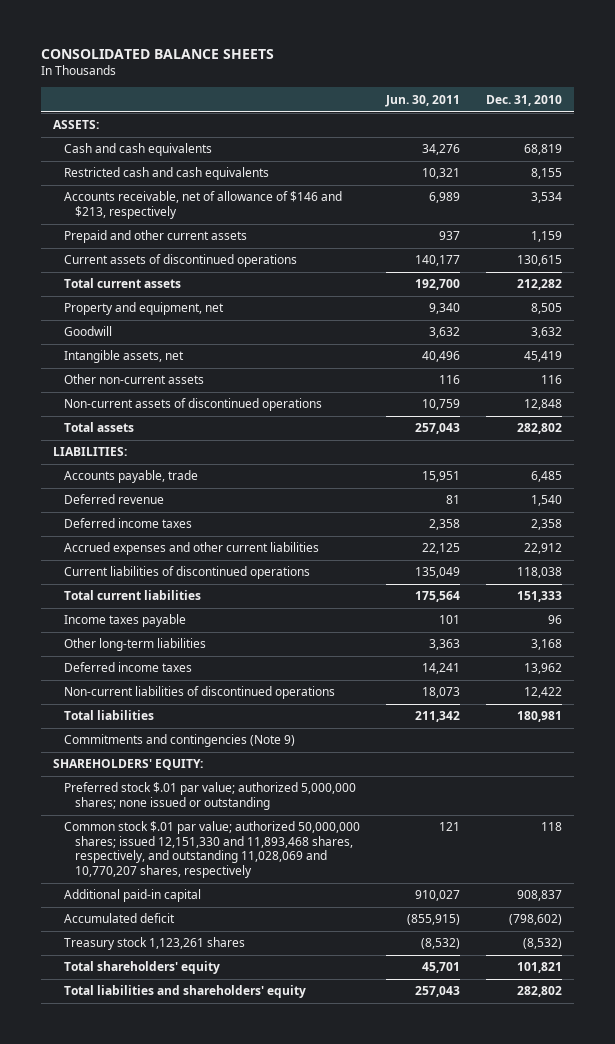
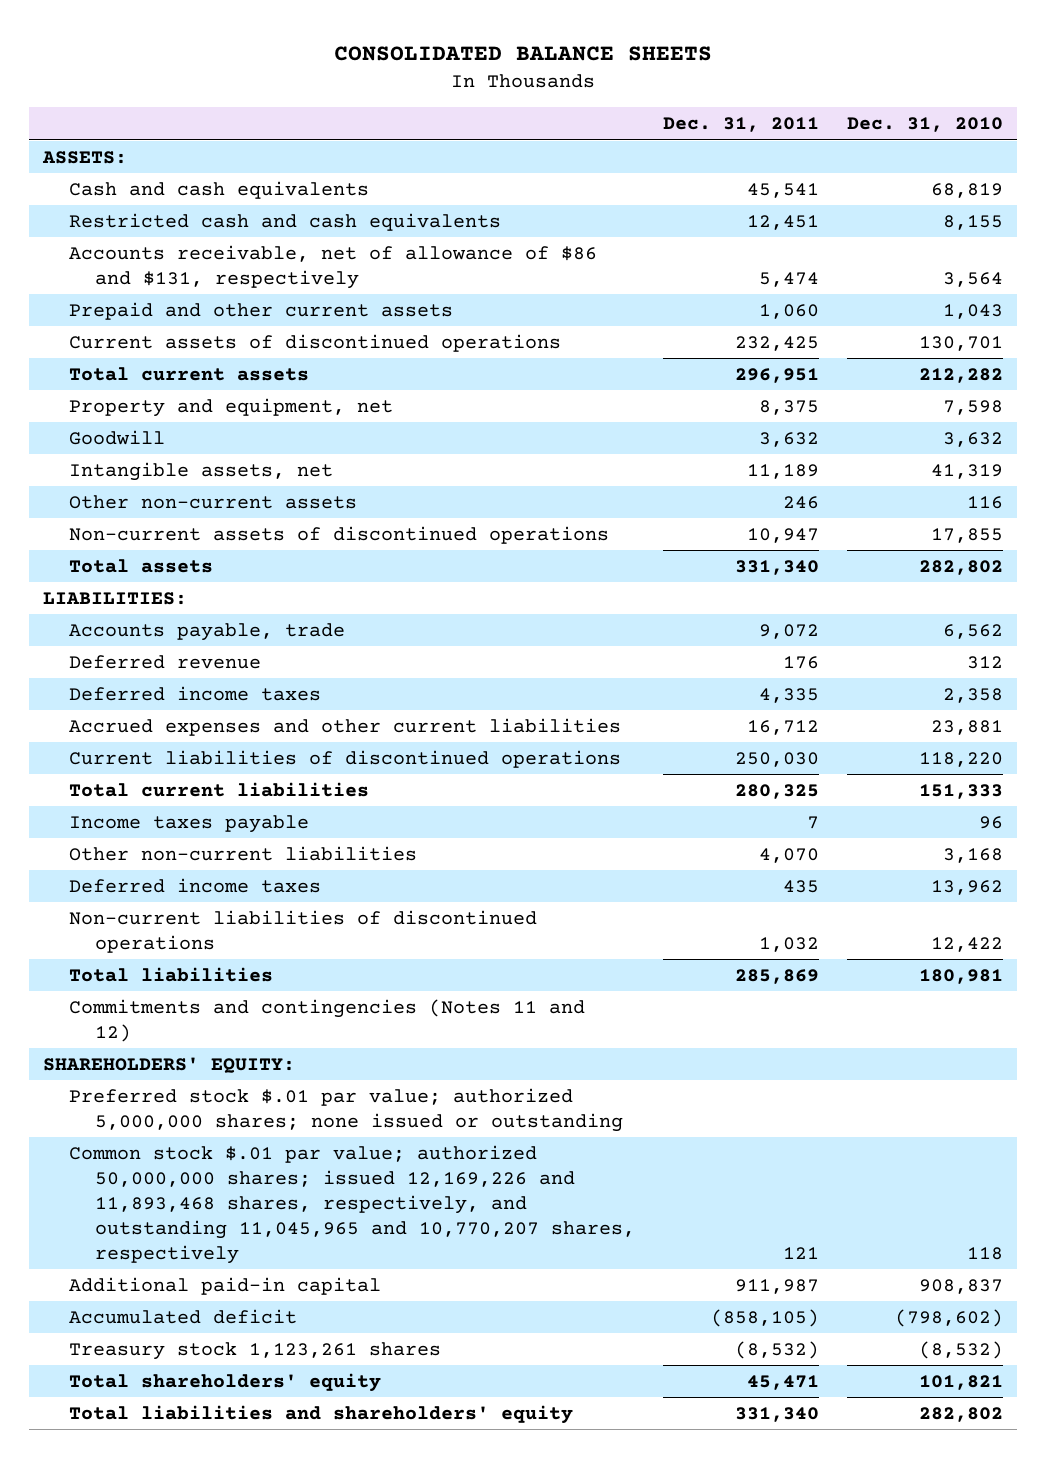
[384,94,460,107] Jun. 30, 2011 -> none
none -> [663,117,820,133] Dec. 31, 2011
[64,191,343,219] Accounts receivable, net of allowance of $146 and $213, respectively -> [68,244,597,289] Accounts receivable, net of allowance of $86 and $131, respectively
[530,192,562,204] 3,534 -> [943,271,1004,287] 3,564
[530,231,562,243] 1,159 -> [943,303,1004,319] 1,043
[516,255,562,267] 130,615 -> [919,335,1004,351] 130,701
[530,303,562,315] 8,505 -> [943,399,1004,415] 7,598
[523,351,562,363] 45,419 -> [931,463,1004,479] 41,319
[523,399,562,411] 12,848 -> [931,527,1004,543] 17,855
[530,471,562,483] 6,485 -> [943,623,1004,639] 6,562
[530,495,562,507] 1,540 -> [967,655,1004,669] 312
[523,543,562,555] 22,912 -> [931,719,1004,735] 23,881
[516,567,562,579] 118,038 -> [919,751,1004,767] 118,220
[64,638,207,652] Other long-term liabilities -> [68,845,417,861] Other non-current liabilities
[64,734,296,748] Commitments and contingencies (Note 9) -> [68,998,585,1042] Commitments and contingencies (Notes 11 and 12)
[64,821,361,878] Common stock $.01 par value; authorized 50,000,000 shares; issued 12,151,330 and 11,893,468 shares, respectively, and outstanding 11,028,069 and 10,770,207 shares, respectively -> [68,1144,636,1264] Common stock $.01 par value; authorized 50,000,000 shares; issued 12,169,226 and 11,893,468 shares, respectively, and outstanding 11,045,965 and 10,770,207 shares, respectively

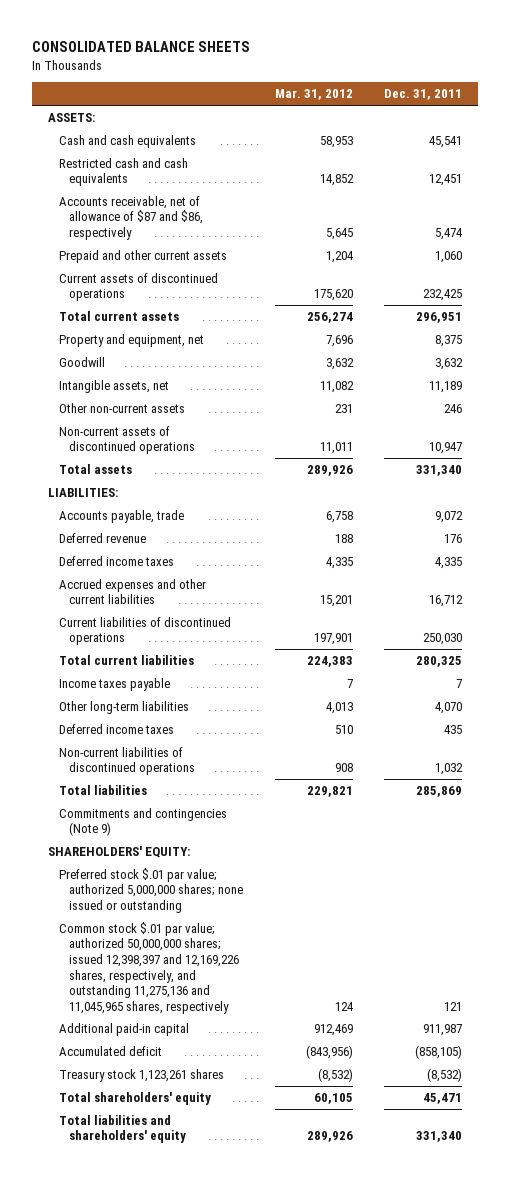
[847,117,1004,133] Dec. 31, 2010 -> none
none -> [274,89,353,101] Mar. 31, 2012
[68,244,597,289] Accounts receivable, net of allowance of $86 and $131, respectively -> [58,195,204,240] Accounts receivable, net of allowance of $87 and $86, respectively
[68,845,417,861] Other non-current liabilities -> [58,700,189,714] Other long-term liabilities
[68,998,585,1042] Commitments and contingencies (Notes 11 and 12) -> [58,807,227,837] Commitments and contingencies (Note 9)
[68,1144,636,1264] Common stock $.01 par value; authorized 50,000,000 shares; issued 12,169,226 and 11,893,468 shares, respectively, and outstanding 11,045,965 and 10,770,207 shares, respectively -> [58,921,240,1014] Common stock $.01 par value; authorized 50,000,000 shares; issued 12,398,397 and 12,169,226 shares, respectively, and outstanding 11,275,136 and 11,045,965 shares, respectively

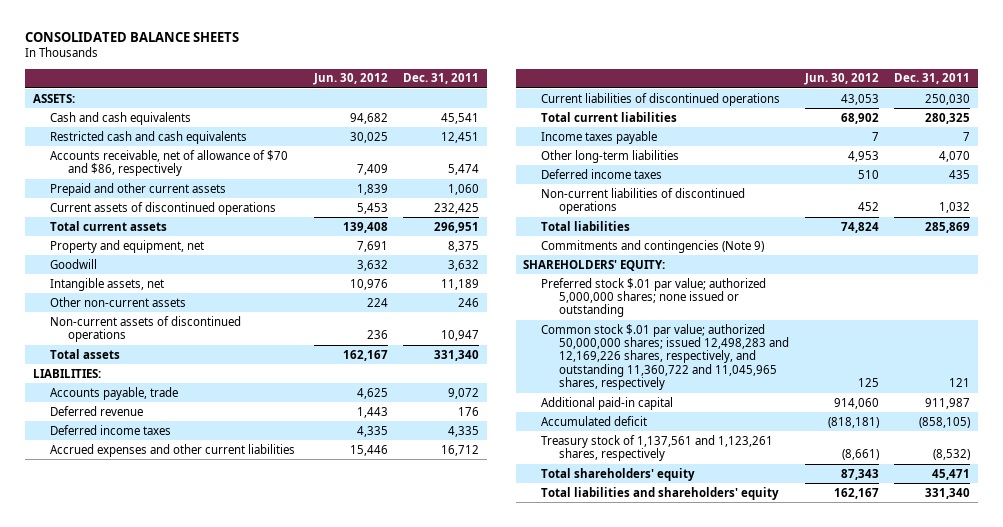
[274,89,353,101] Mar. 31, 2012 -> none
none -> [312,73,388,86] Jun. 30, 2012
[58,195,204,240] Accounts receivable, net of allowance of $87 and $86, respectively -> [50,149,289,177] Accounts receivable, net of allowance of $70 and $86, respectively
[58,921,240,1014] Common stock $.01 par value; authorized 50,000,000 shares; issued 12,398,397 and 12,169,226 shares, respectively, and outstanding 11,275,136 and 11,045,965 shares, respectively -> [541,323,789,391] Common stock $.01 par value; authorized 50,000,000 shares; issued 12,498,283 and 12,169,226 shares, respectively, and outstanding 11,360,722 and 11,045,965 shares, respectively
[58,1068,224,1082] Treasury stock 1,123,261 shares -> [541,434,774,462] Treasury stock of 1,137,561 and 1,123,261 shares, respectively

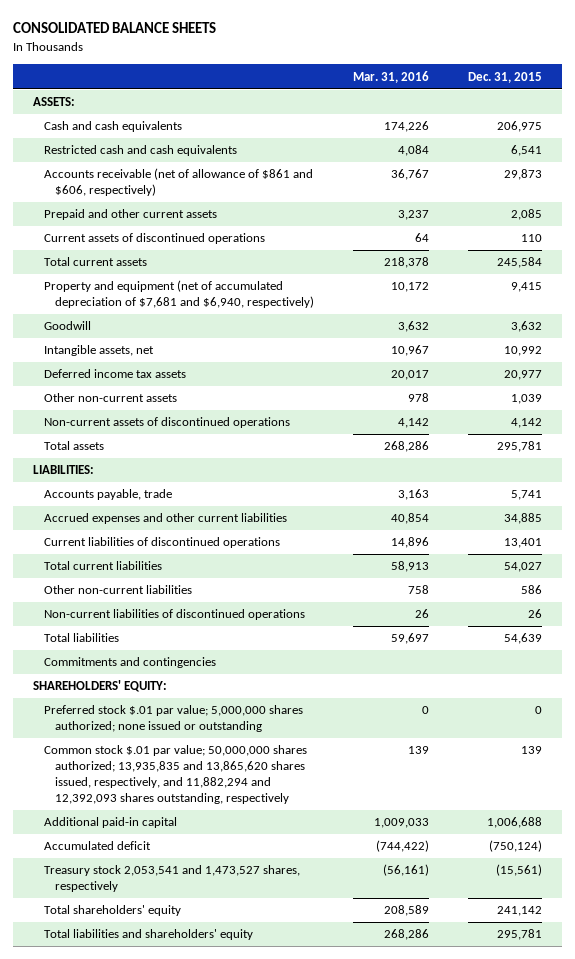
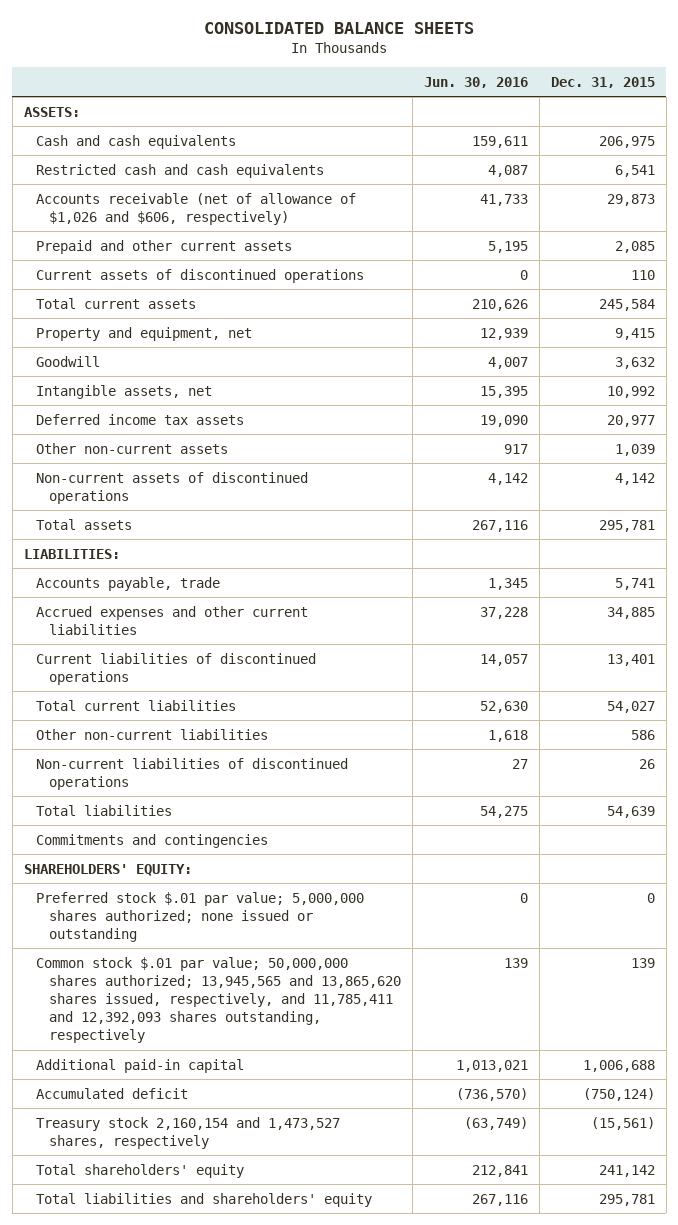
[353,70,430,83] Mar. 31, 2016 -> none
none -> [423,76,528,88] Jun. 30, 2016
[43,168,313,197] Accounts receivable (net of allowance of $861 and $606, respectively) -> [36,192,357,225] Accounts receivable (net of allowance of $1,026 and $606, respectively)
[43,280,314,309] Property and equipment (net of accumulated depreciation of $7,681 and $6,940, respectively) -> [36,326,253,341] Property and equipment, net
[43,745,307,805] Common stock $.01 par value; 50,000,000 shares authorized; 13,935,835 and 13,865,620 shares issued, respectively, and 11,882,294 and 12,392,093 shares outstanding, respectively -> [36,956,401,1044] Common stock $.01 par value; 50,000,000 shares authorized; 13,945,565 and 13,865,620 shares issued, respectively, and 11,785,411 and 12,392,093 shares outstanding, respectively
[43,865,300,893] Treasury stock 2,053,541 and 1,473,527 shares, respectively -> [36,1116,341,1149] Treasury stock 2,160,154 and 1,473,527 shares, respectively

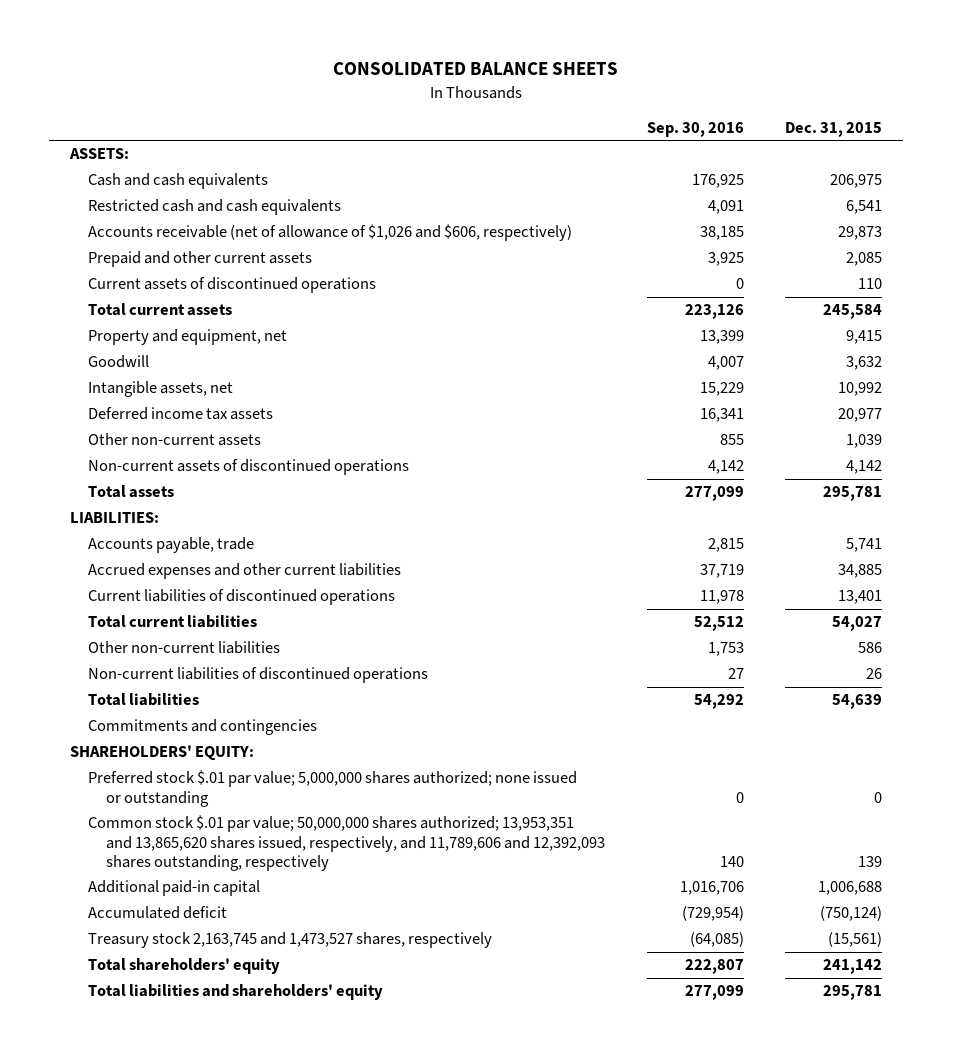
[423,76,528,88] Jun. 30, 2016 -> none
none -> [646,121,744,137] Sep. 30, 2016
[36,956,401,1044] Common stock $.01 par value; 50,000,000 shares authorized; 13,945,565 and 13,865,620 shares issued, respectively, and 11,785,411 and 12,392,093 shares outstanding, respectively -> [88,815,605,871] Common stock $.01 par value; 50,000,000 shares authorized; 13,953,351 and 13,865,620 shares issued, respectively, and 11,789,606 and 12,392,093 shares outstanding, respectively
[36,1116,341,1149] Treasury stock 2,160,154 and 1,473,527 shares, respectively -> [88,932,493,949] Treasury stock 2,163,745 and 1,473,527 shares, respectively

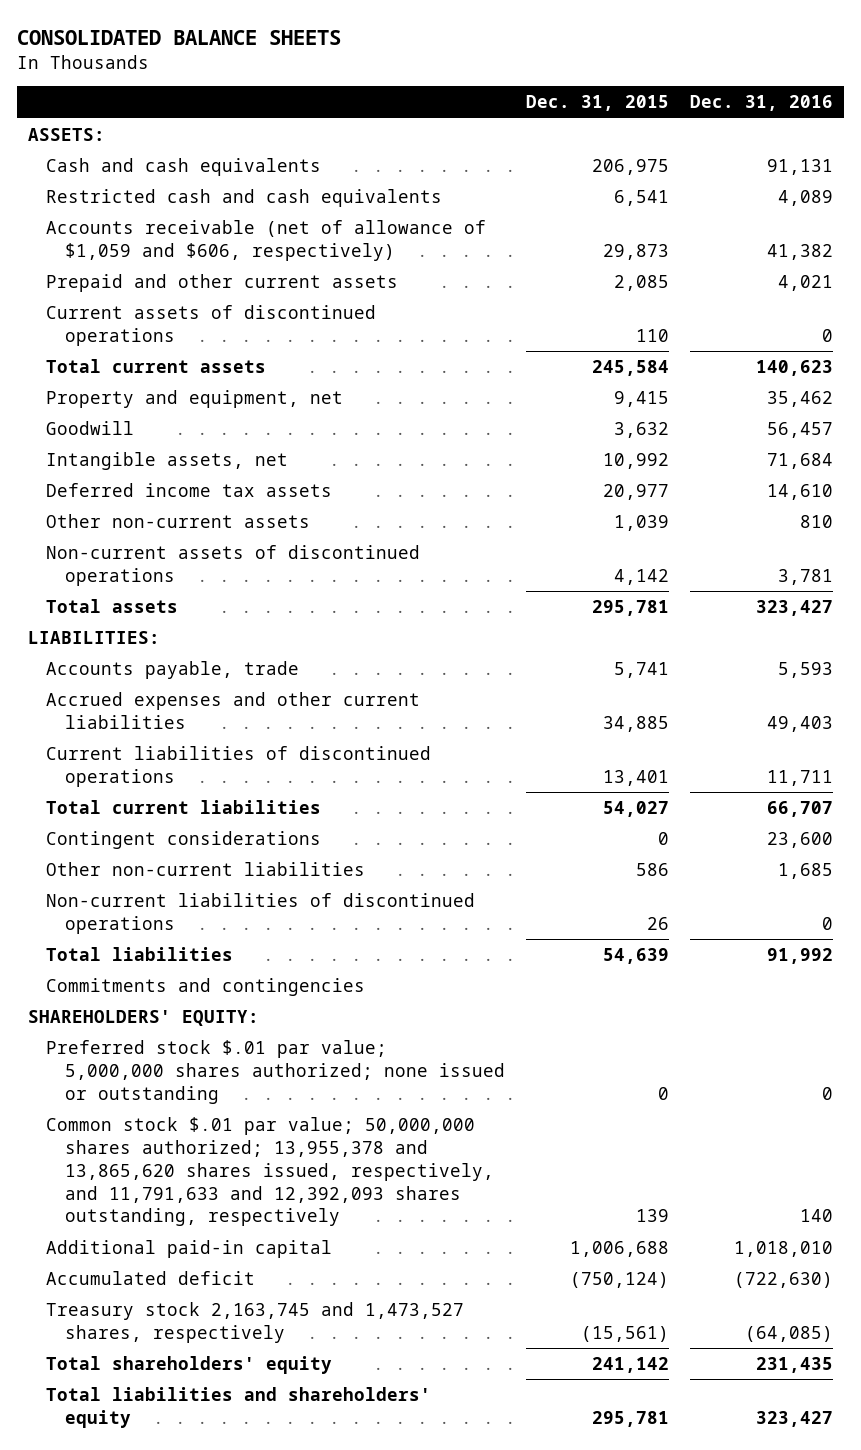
[646,121,744,137] Sep. 30, 2016 -> none
none -> [690,95,834,112] Dec. 31, 2016
[88,224,573,242] Accounts receivable (net of allowance of $1,026 and $606, respectively) -> [46,220,487,261] Accounts receivable (net of allowance of $1,059 and $606, respectively)
none -> [46,831,322,850] Contingent considerations
[88,815,605,871] Common stock $.01 par value; 50,000,000 shares authorized; 13,953,351 and 13,865,620 shares issued, respectively, and 11,789,606 and 12,392,093 shares outstanding, respectively -> [46,1117,494,1227] Common stock $.01 par value; 50,000,000 shares authorized; 13,955,378 and 13,865,620 shares issued, respectively, and 11,791,633 and 12,392,093 shares outstanding, respectively

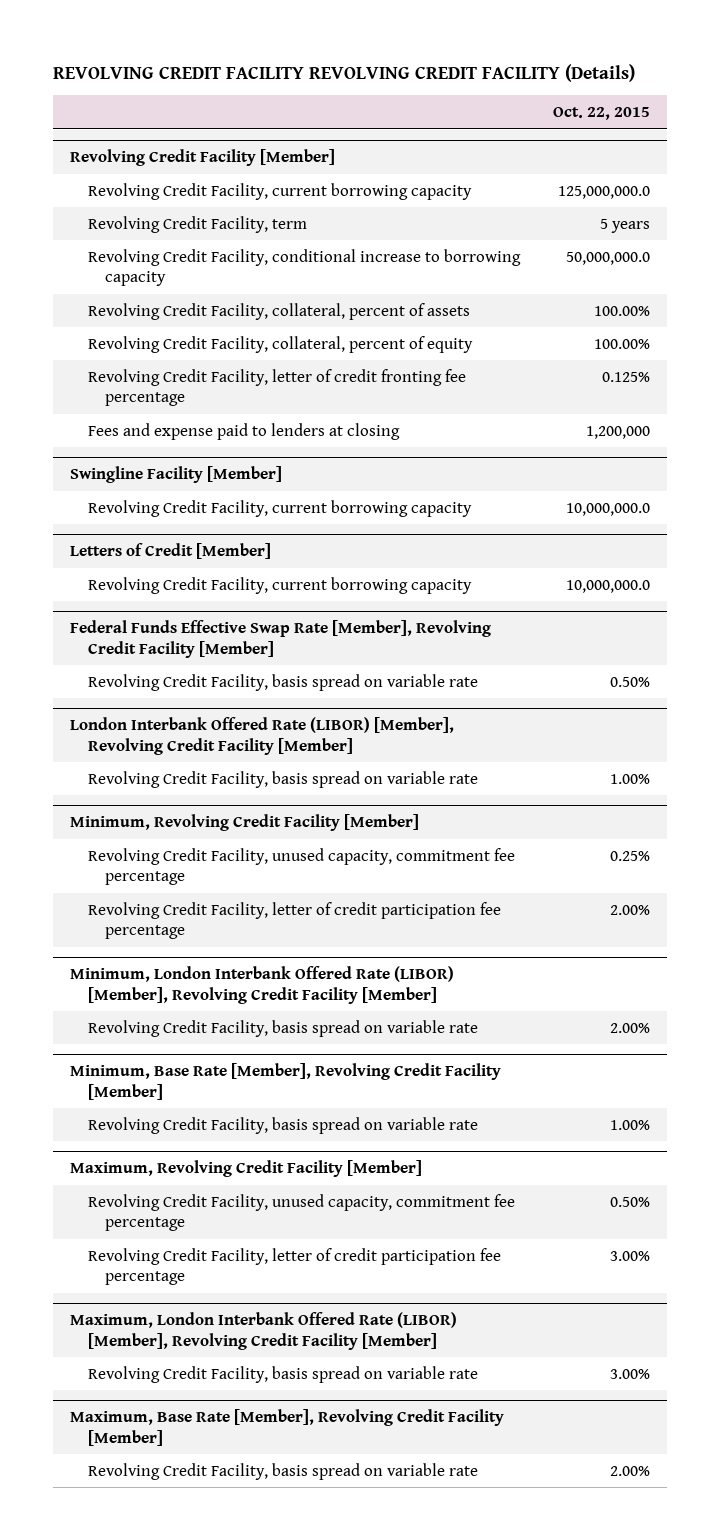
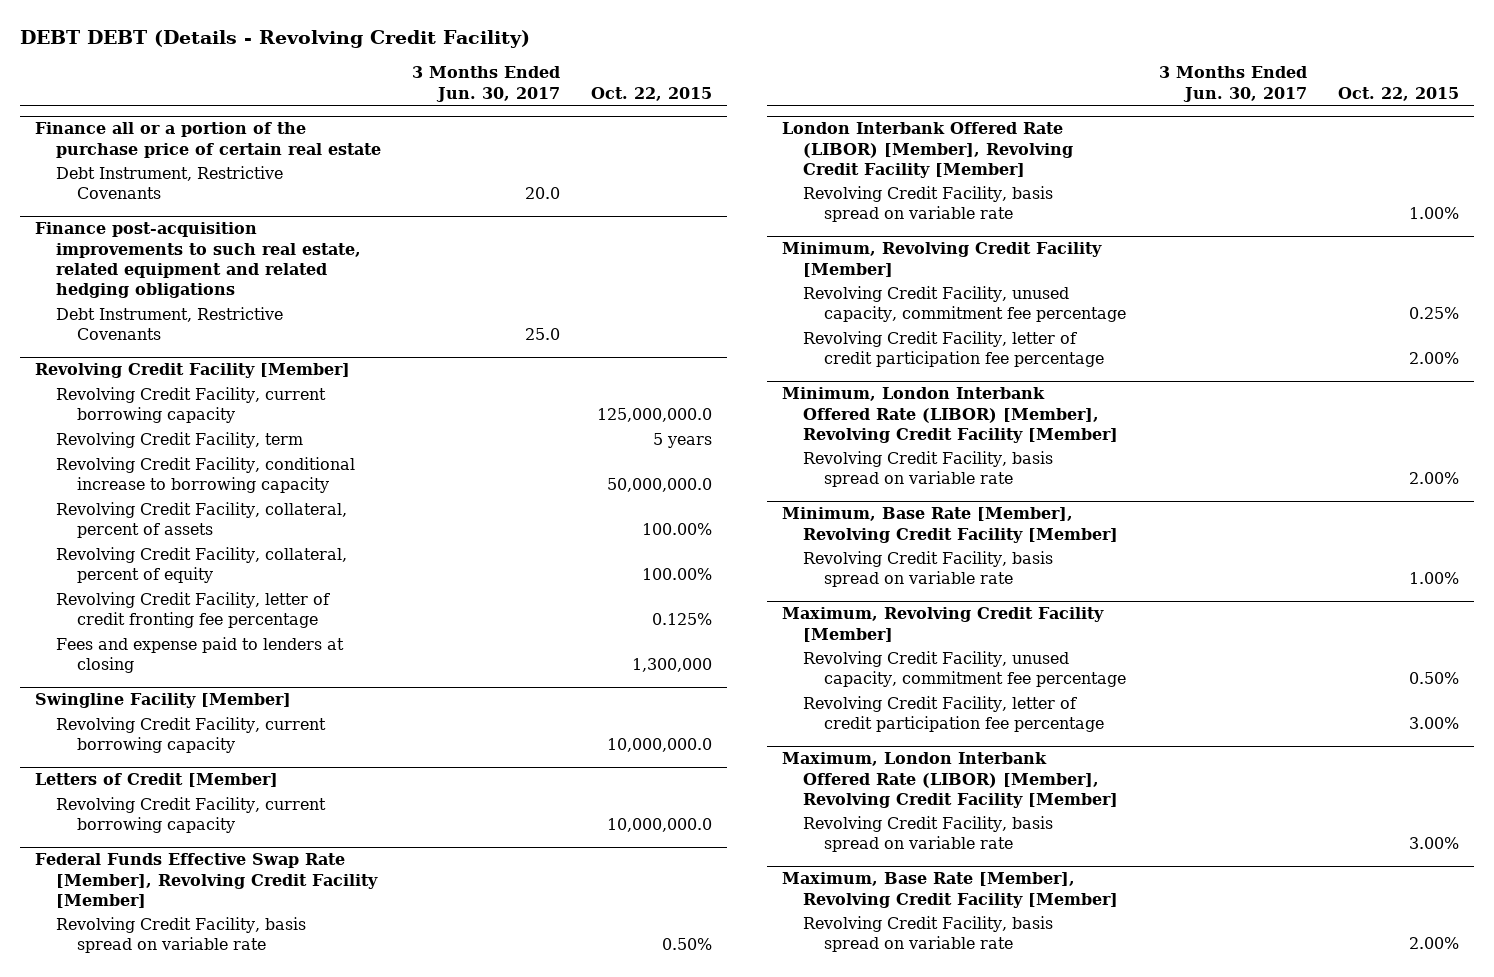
[53,63,636,82] REVOLVING CREDIT FACILITY REVOLVING CREDIT FACILITY (Details) -> [19,30,530,49] DEBT DEBT (Details - Revolving Credit Facility)
none -> [411,66,560,102] 3 Months Ended Jun. 30, 2017
none -> [34,122,381,158] Finance all or a portion of the purchase price of certain real estate
none -> [55,166,283,200] Debt Instrument, Restrictive Covenants
none -> [34,222,361,299] Finance post-acquisition improvements to such real estate, related equipment and related hedging obligations
none -> [55,307,283,341] Debt Instrument, Restrictive Covenants
[586,425,651,439] 1,200,000 -> [631,658,712,673] 1,300,000

